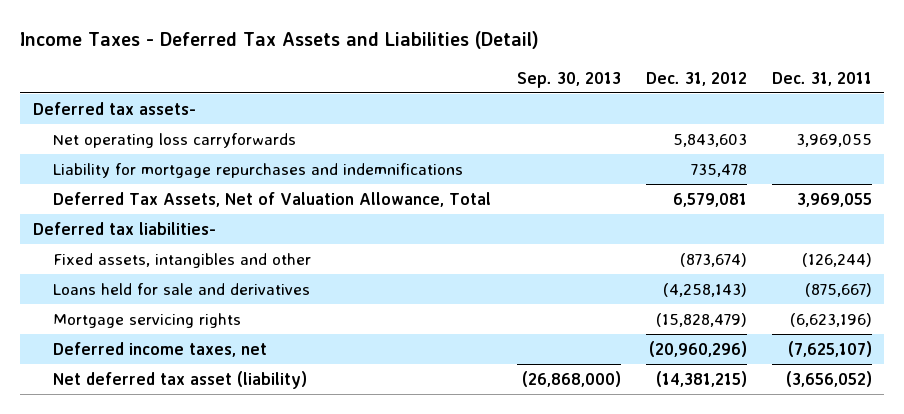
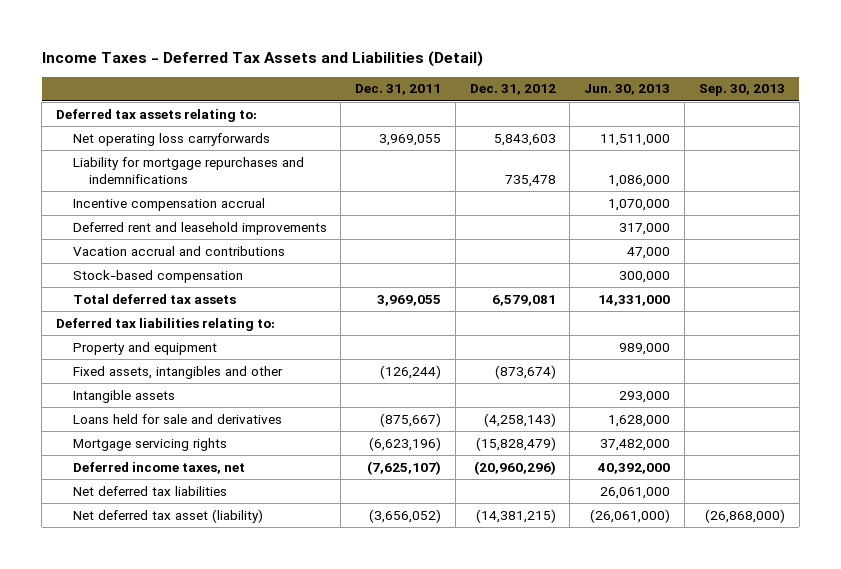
none -> [584,84,671,96] Jun. 30, 2013
[32,101,196,115] Deferred tax assets- -> [56,108,258,122] Deferred tax assets relating to:
none -> [72,197,265,211] Incentive compensation accrual
none -> [72,221,327,235] Deferred rent and leasehold improvements
none -> [72,245,285,256] Vacation accrual and contributions
none -> [72,269,243,283] Stock-based compensation
[53,191,492,207] Deferred Tax Assets, Net of Valuation Allowance, Total -> [72,293,236,304] Total deferred tax assets
[32,221,216,235] Deferred tax liabilities- -> [56,317,276,331] Deferred tax liabilities relating to:
none -> [72,341,217,355] Property and equipment
none -> [72,389,175,403] Intangible assets
none -> [72,485,227,496] Net deferred tax liabilities

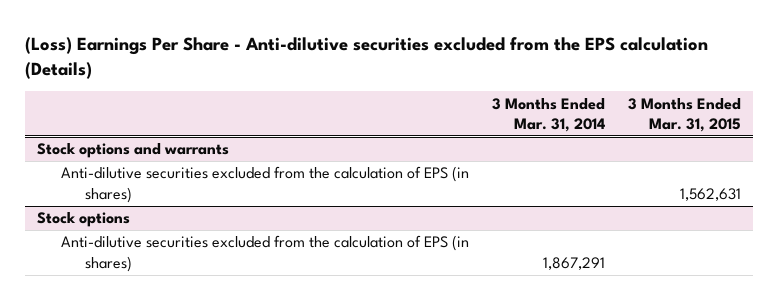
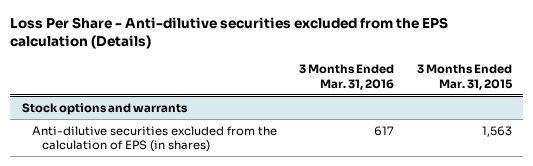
[25,37,709,80] (Loss) Earnings Per Share - Anti-dilutive securities excluded from the EPS calculation (Details) -> [10,17,449,50] Loss Per Share - Anti-dilutive securities excluded from the EPS calculation (Details)
[491,97,605,132] 3 Months Ended Mar. 31, 2014 -> none
none -> [299,64,395,90] 3 Months Ended Mar. 31, 2016
[36,212,130,228] Stock options -> none
[60,235,469,272] Anti-dilutive securities excluded from the calculation of EPS (in shares) -> none
[679,187,741,201] 1,562,631 -> [481,125,512,137] 1,563

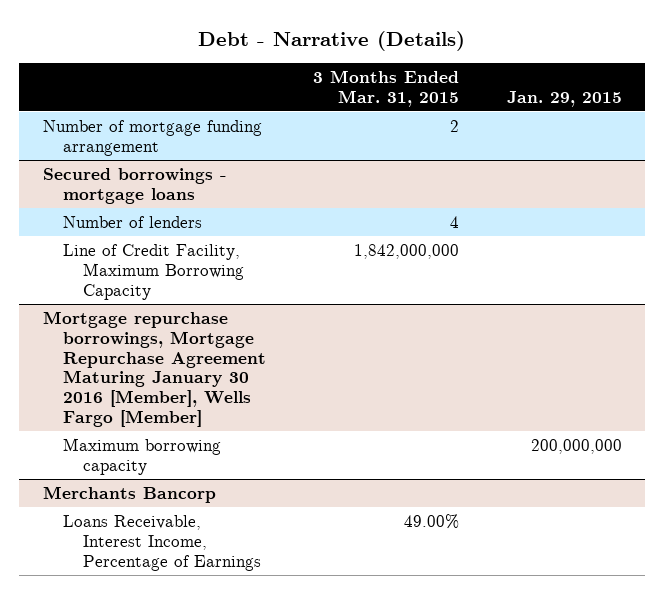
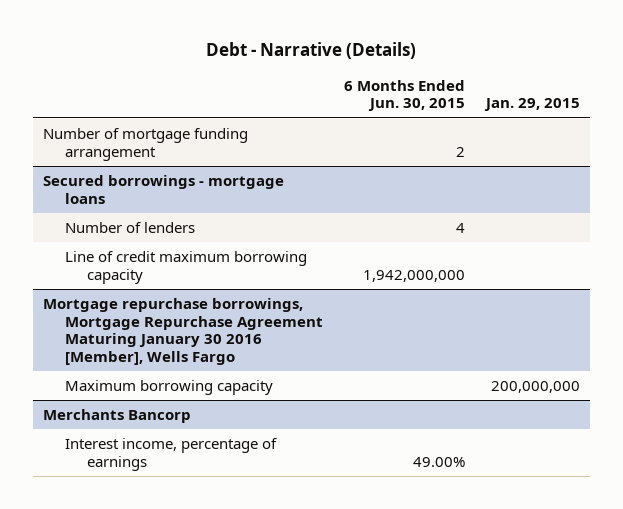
[313,69,460,107] 3 Months Ended Mar. 31, 2015 -> none
none -> [344,79,466,112] 6 Months Ended Jun. 30, 2015
[63,243,245,300] Line of Credit Facility, Maximum Borrowing Capacity -> [65,250,308,284] Line of credit maximum borrowing capacity
[42,310,267,427] Mortgage repurchase borrowings, Mortgage Repurchase Agreement Maturing January 30 2016 [Member], Wells Fargo [Member] -> [43,297,324,366] Mortgage repurchase borrowings, Mortgage Repurchase Agreement Maturing January 30 2016 [Member], Wells Fargo
[63,514,262,571] Loans Receivable, Interest Income, Percentage of Earnings -> [65,437,278,471] Interest income, percentage of earnings

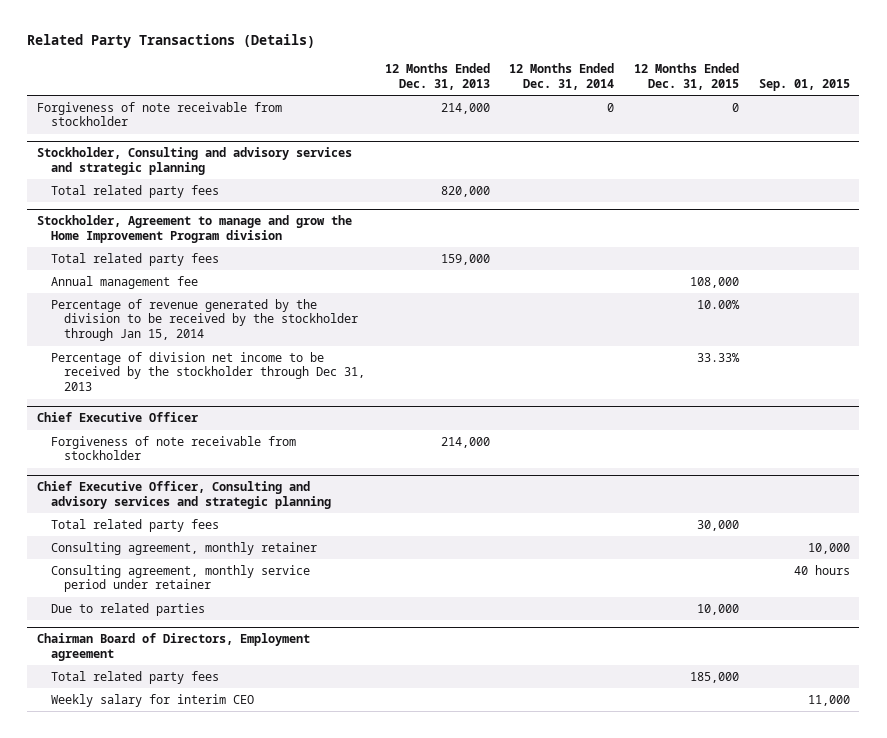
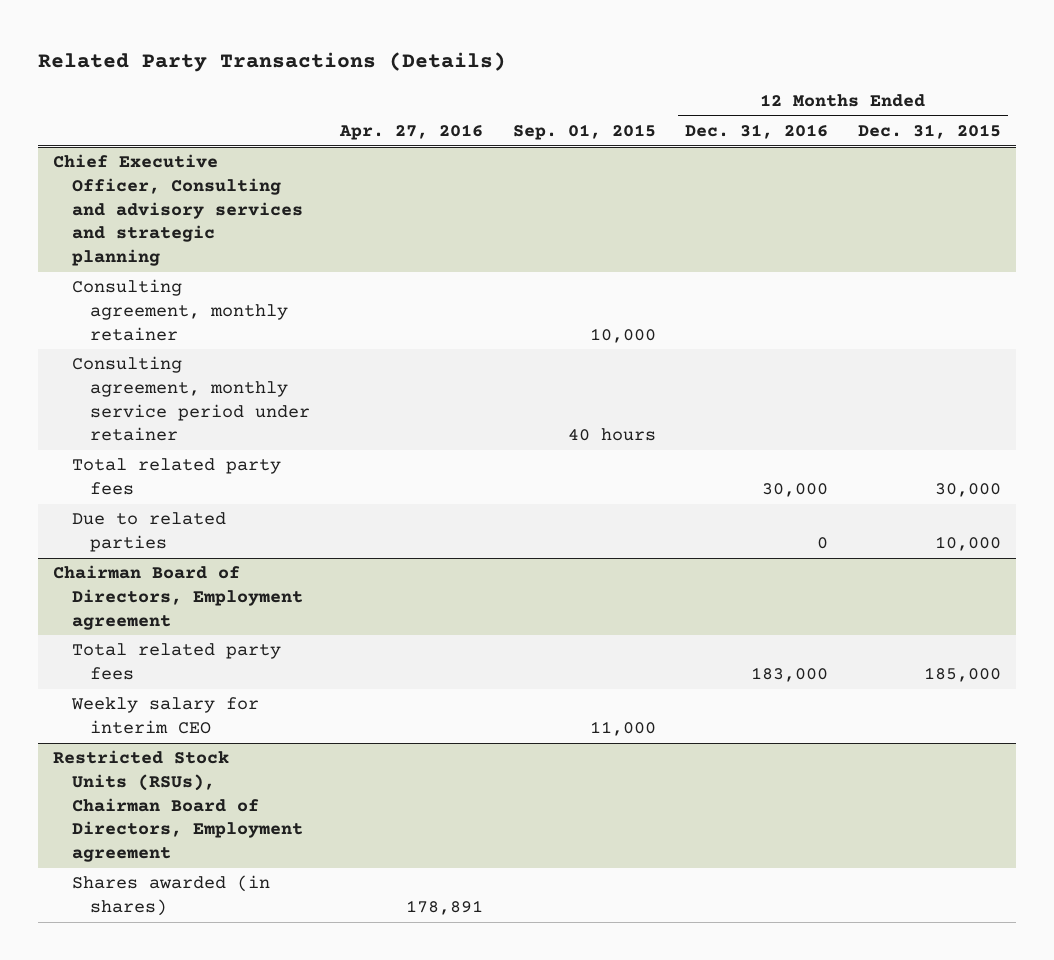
[384,63,490,90] 12 Months Ended Dec. 31, 2013 -> none
[509,63,615,90] 12 Months Ended Dec. 31, 2014 -> none
none -> [338,124,483,141] Apr. 27, 2016
none -> [685,124,829,140] Dec. 31, 2016
[36,101,282,127] Forgiveness of note receivable from stockholder -> none
[36,147,352,175] Stockholder, Consulting and advisory services and strategic planning -> none
[50,184,219,198] Total related party fees -> none
[36,215,352,243] Stockholder, Agreement to manage and grow the Home Improvement Program division -> none
[50,252,219,266] Total related party fees -> none
[50,275,198,289] Annual management fee -> none
[50,298,359,342] Percentage of revenue generated by the division to be received by the stockholder through Jan 15, 2014 -> none
[50,351,366,392] Percentage of division net income to be received by the stockholder through Dec 31, 2013 -> none
[36,412,198,423] Chief Executive Officer -> none
[50,435,296,461] Forgiveness of note receivable from stockholder -> none
[50,518,219,532] Total related party fees -> [71,458,281,496] Total related party fees
none -> [53,750,303,863] Restricted Stock Units (RSUs), Chairman Board of Directors, Employment agreement
none -> [71,875,270,917] Shares awarded (in shares)

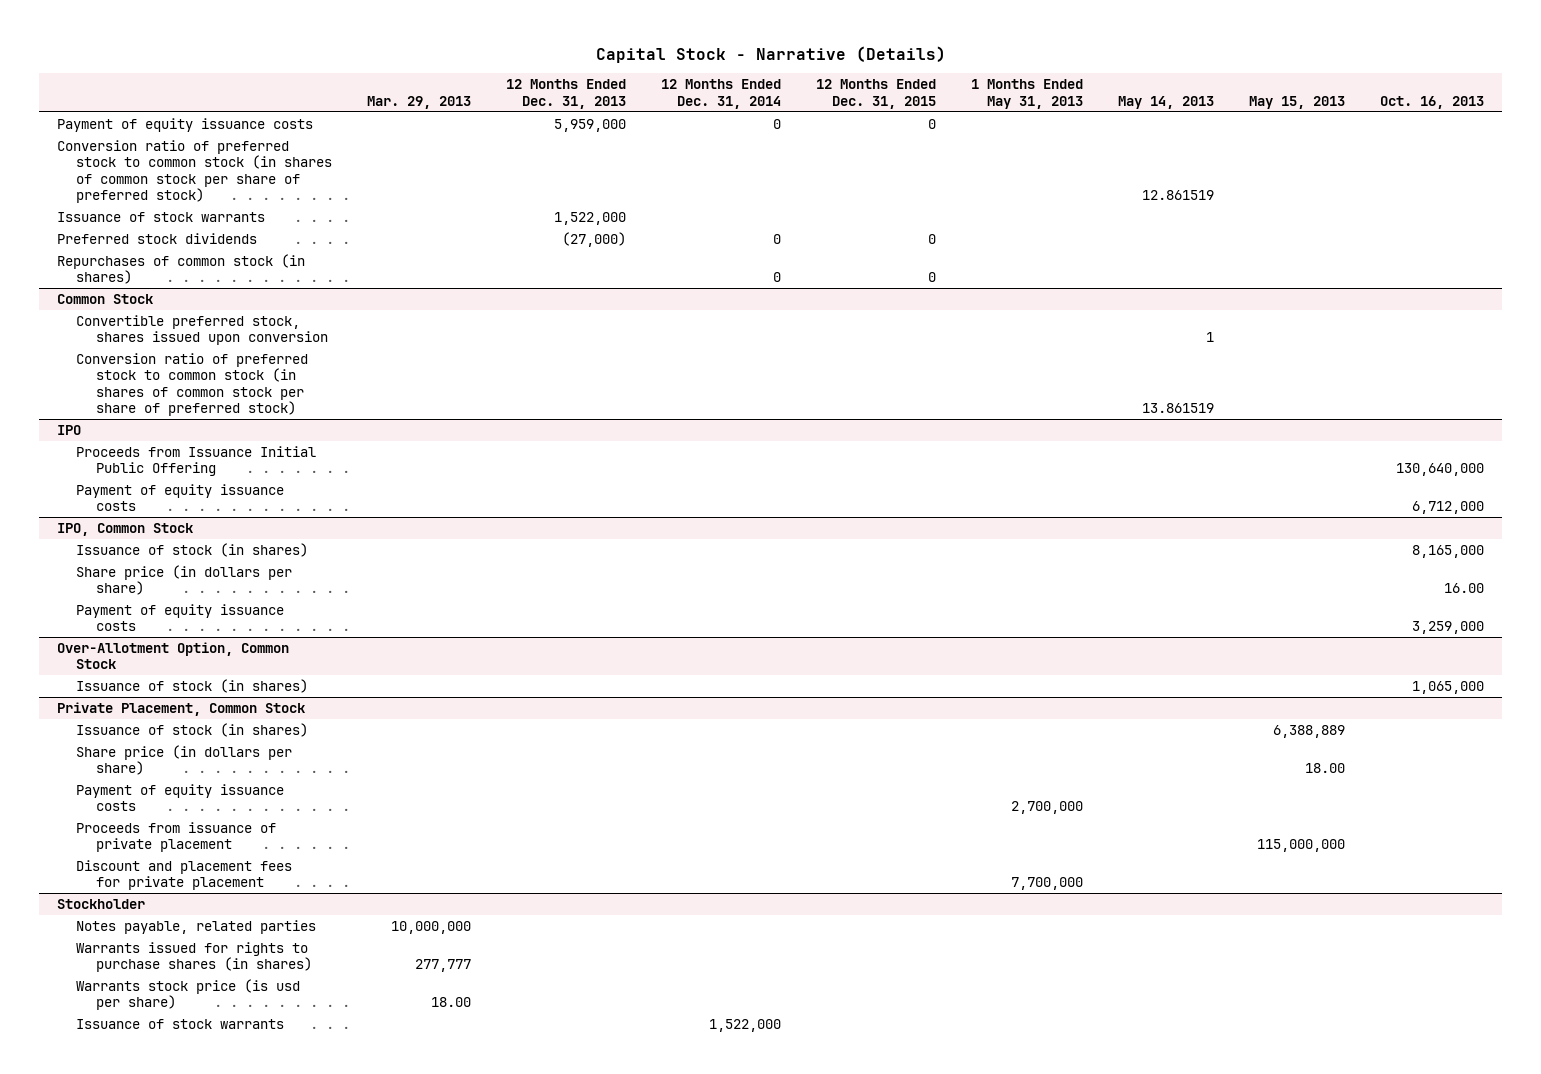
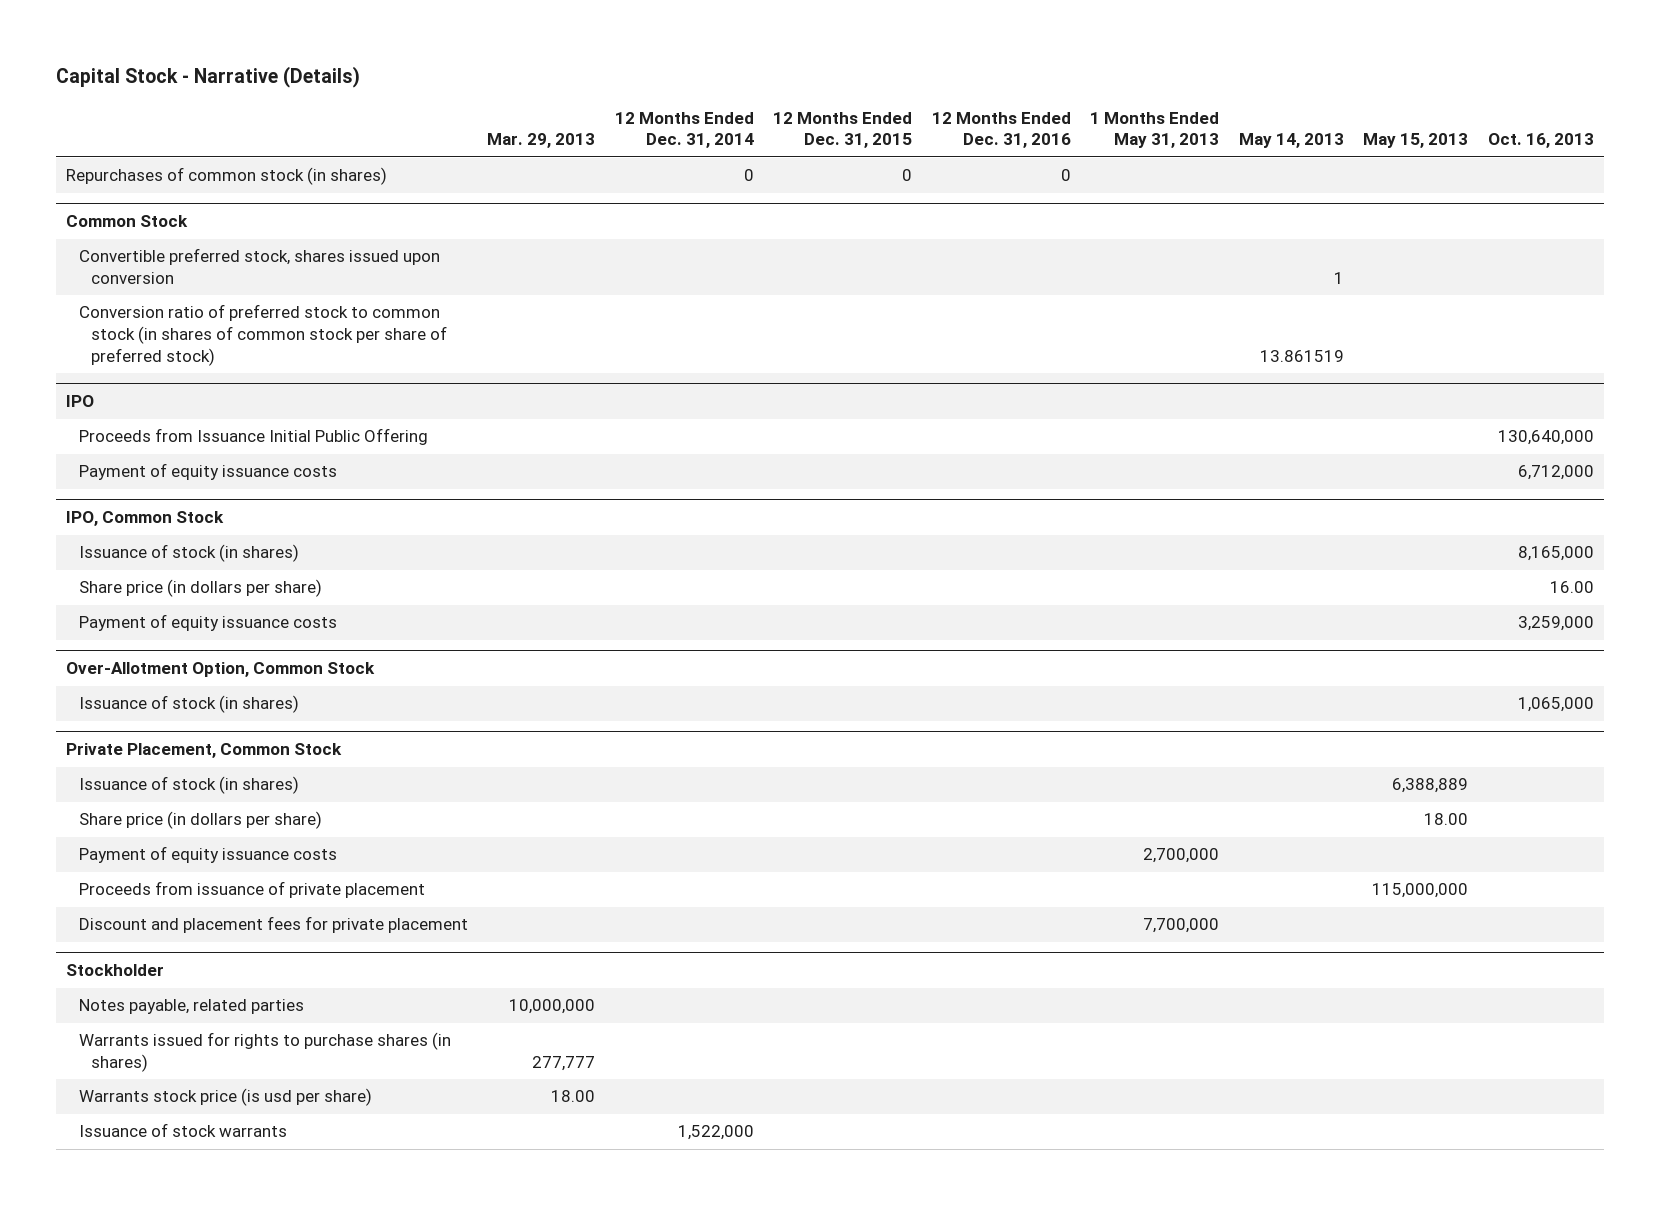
[506,79,627,109] 12 Months Ended Dec. 31, 2013 -> none
none -> [931,111,1071,149] 12 Months Ended Dec. 31, 2016
[56,117,313,132] Payment of equity issuance costs -> none
[56,139,333,204] Conversion ratio of preferred stock to common stock (in shares of common stock per share of preferred stock) -> none
[56,211,265,222] Issuance of stock warrants -> none
[56,232,257,244] Preferred stock dividends -> none

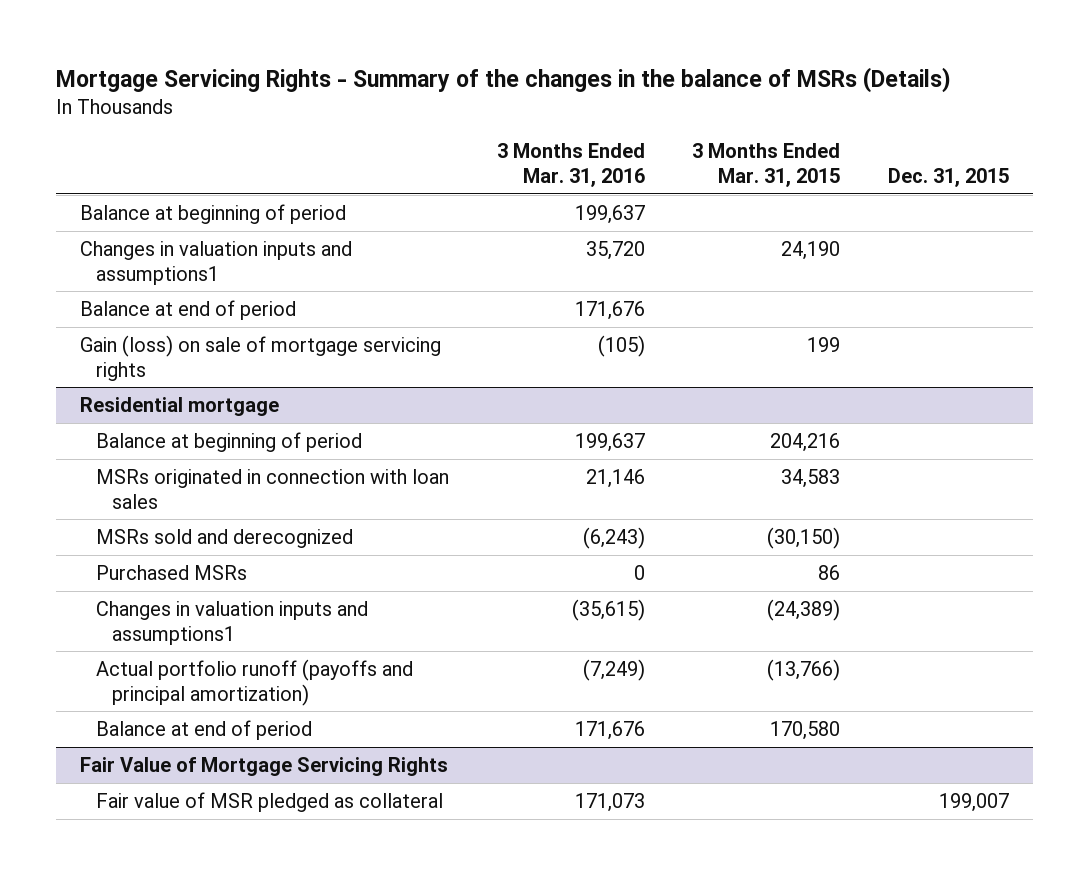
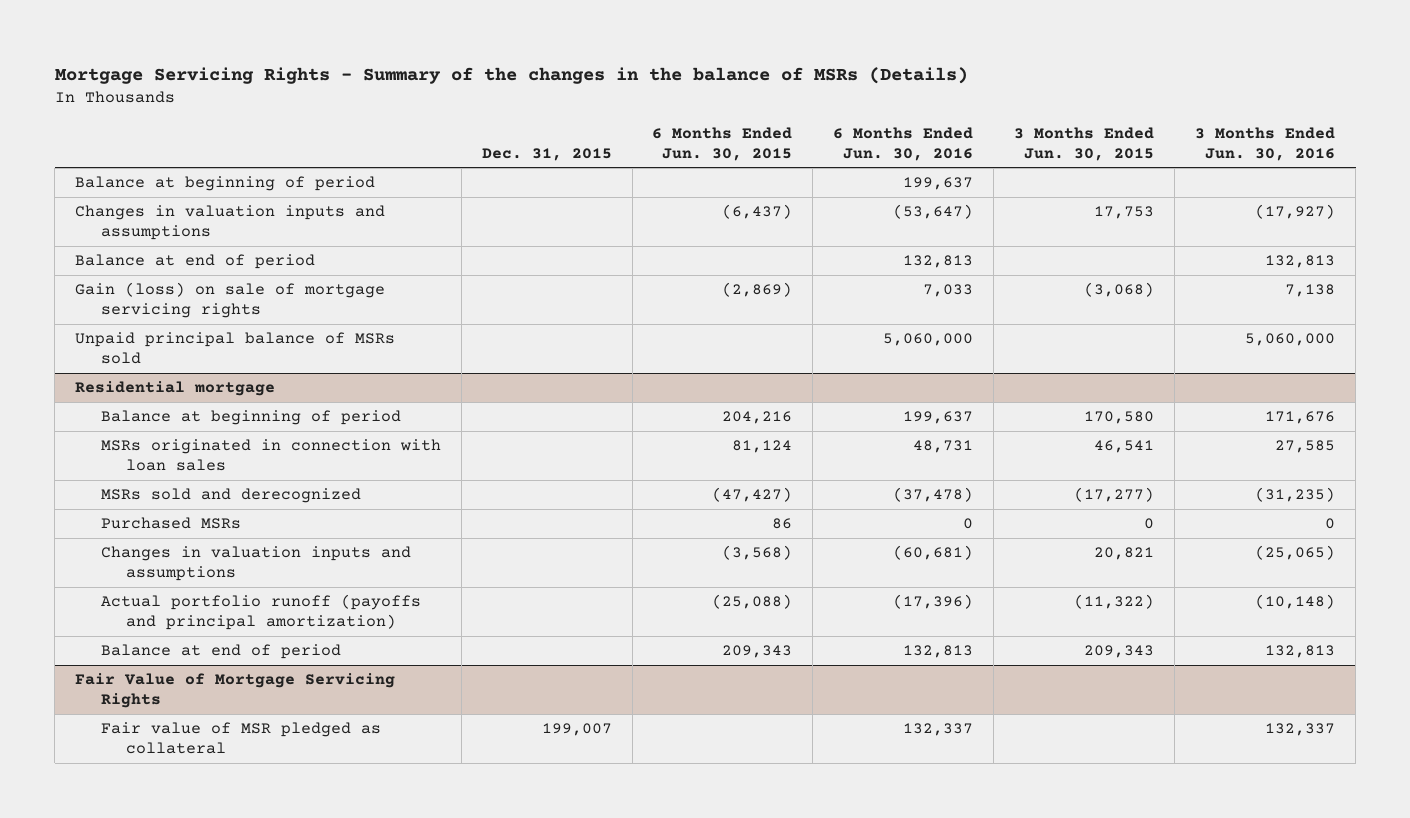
[496,143,645,188] 3 Months Ended Mar. 31, 2016 -> none
[692,143,841,188] 3 Months Ended Mar. 31, 2015 -> none
none -> [652,126,793,161] 6 Months Ended Jun. 30, 2015
none -> [833,126,974,161] 6 Months Ended Jun. 30, 2016
none -> [1014,126,1155,161] 3 Months Ended Jun. 30, 2015
none -> [1195,126,1336,161] 3 Months Ended Jun. 30, 2016
[79,240,352,285] Changes in valuation inputs and assumptions1 -> [75,205,386,241] Changes in valuation inputs and assumptions
none -> [75,332,396,365] Unpaid principal balance of MSRs sold
[95,600,368,645] Changes in valuation inputs and assumptions1 -> [100,546,411,582] Changes in valuation inputs and assumptions

